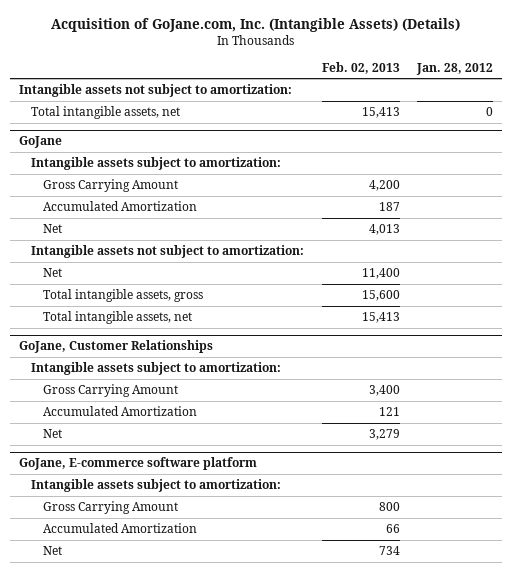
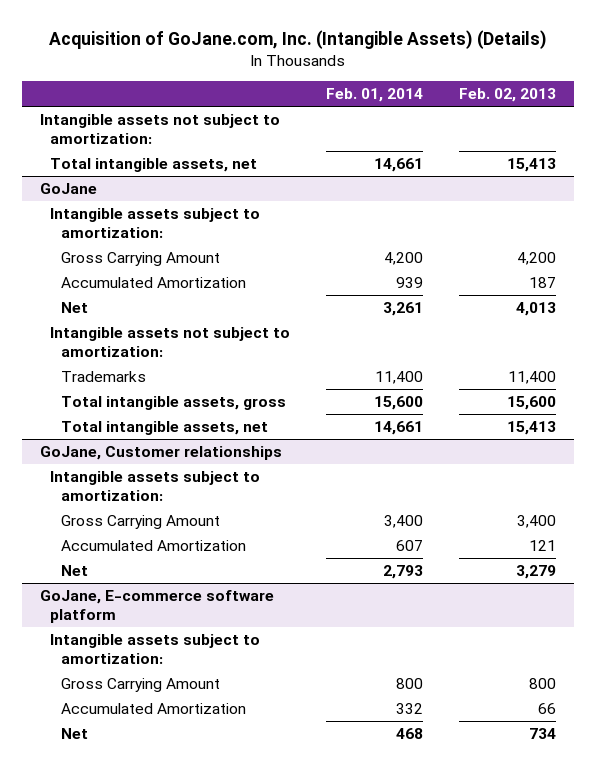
[416,62,494,75] Jan. 28, 2012 -> none
none -> [326,88,424,103] Feb. 01, 2014
[43,268,63,278] Net -> [60,371,146,383] Trademarks
[19,340,214,354] GoJane, Customer Relationships -> [39,446,282,461] GoJane, Customer relationships

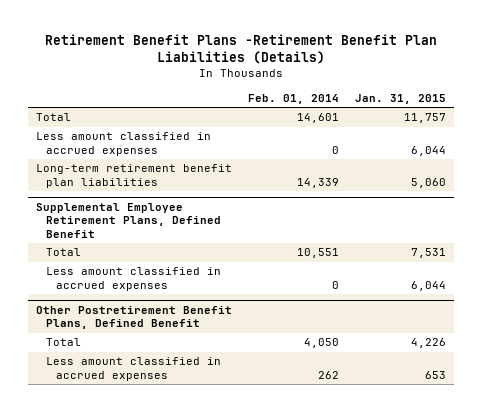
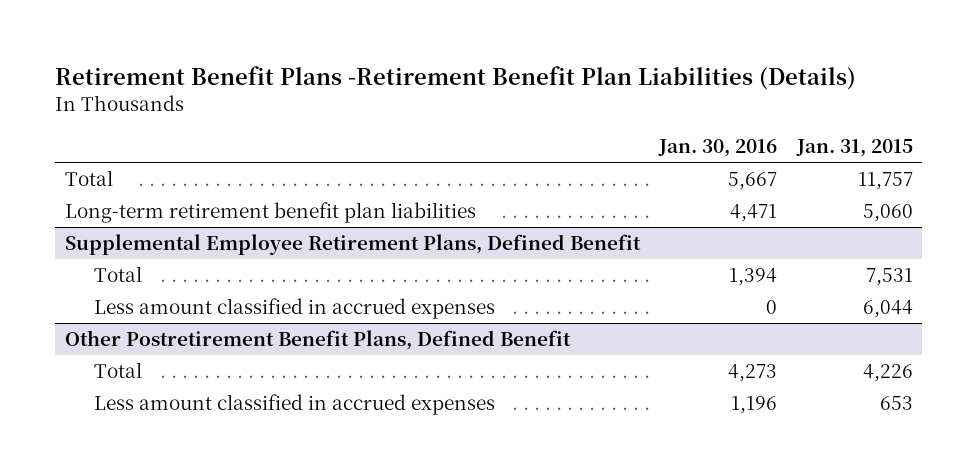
[247,93,339,104] Feb. 01, 2014 -> none
none -> [658,139,778,158] Jan. 30, 2016
[35,132,211,156] Less amount classified in accrued expenses -> none

